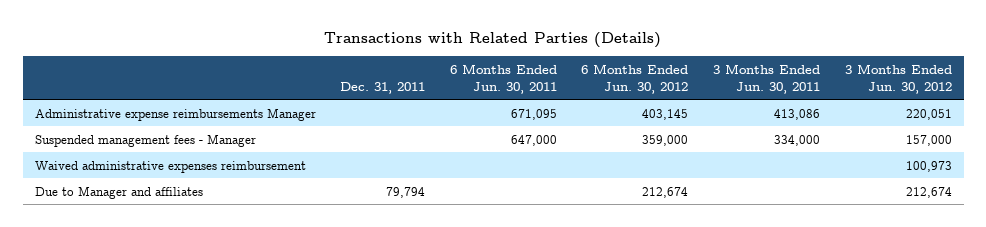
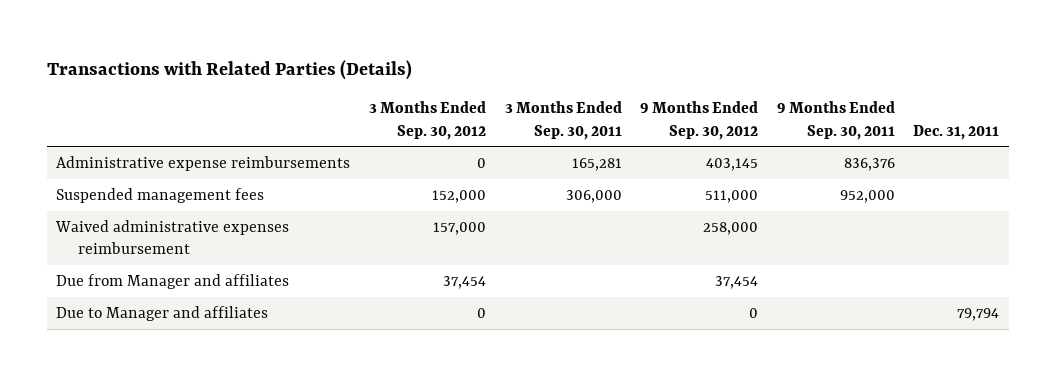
[449,64,557,94] 6 Months Ended Jun. 30, 2011 -> none
[581,64,689,94] 6 Months Ended Jun. 30, 2012 -> none
[713,64,821,94] 3 Months Ended Jun. 30, 2011 -> none
[844,64,952,94] 3 Months Ended Jun. 30, 2012 -> none
none -> [368,101,486,140] 3 Months Ended Sep. 30, 2012
none -> [504,101,622,140] 3 Months Ended Sep. 30, 2011
none -> [640,101,759,140] 9 Months Ended Sep. 30, 2012
none -> [776,101,895,140] 9 Months Ended Sep. 30, 2011
[34,107,316,121] Administrative expense reimbursements Manager -> [56,155,351,171] Administrative expense reimbursements
[34,133,256,147] Suspended management fees - Manager -> [56,187,265,203] Suspended management fees
none -> [56,273,290,289] Due from Manager and affiliates

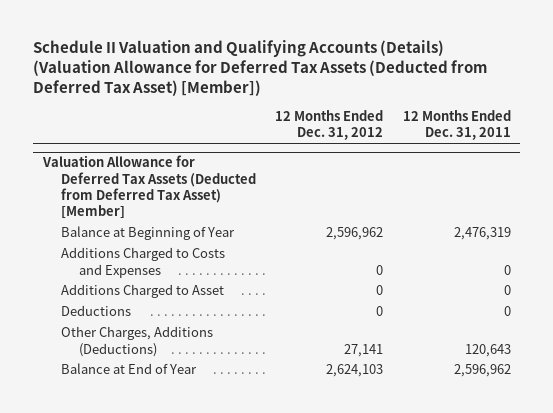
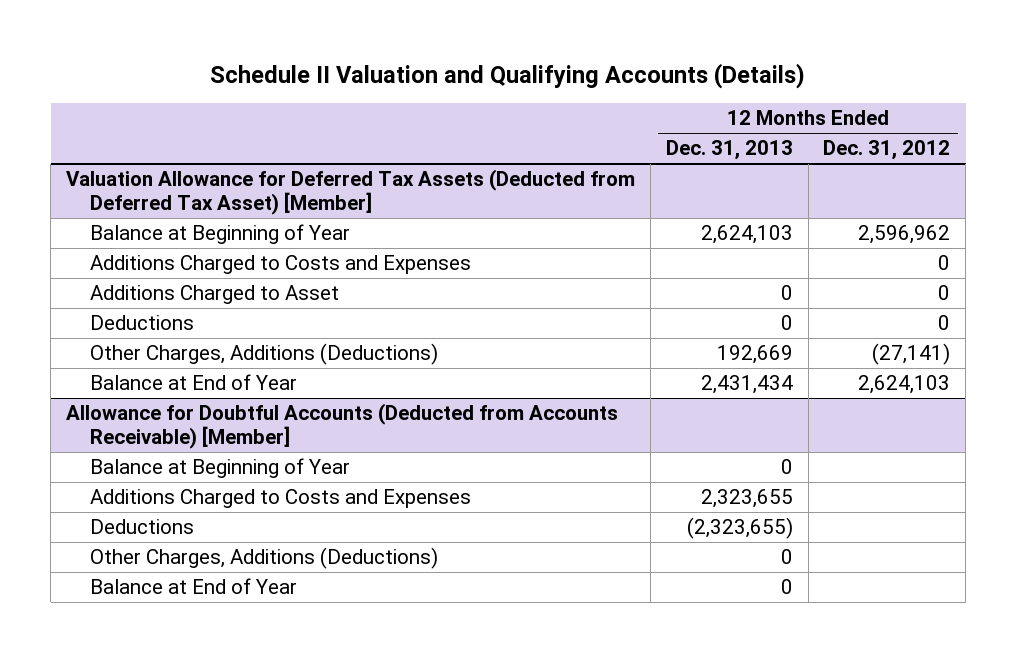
[32,39,487,96] Schedule II Valuation and Qualifying Accounts (Details) (Valuation Allowance for Deferred Tax Assets (Deducted from Deferred Tax Asset) [Member]) -> [210,62,806,89] Schedule II Valuation and Qualifying Accounts (Details)
[402,109,511,141] 12 Months Ended Dec. 31, 2011 -> none
none -> [665,140,793,161] Dec. 31, 2013
[344,343,384,357] 27,141 -> [872,343,951,366] (27,141)
none -> [66,403,619,450] Allowance for Doubtful Accounts (Deducted from Accounts Receivable) [Member]
none -> [89,458,350,479] Balance at Beginning of Year
none -> [89,489,471,509] Additions Charged to Costs and Expenses
none -> [89,519,194,535] Deductions
none -> [89,547,438,570] Other Charges, Additions (Deductions)
none -> [89,578,297,595] Balance at End of Year

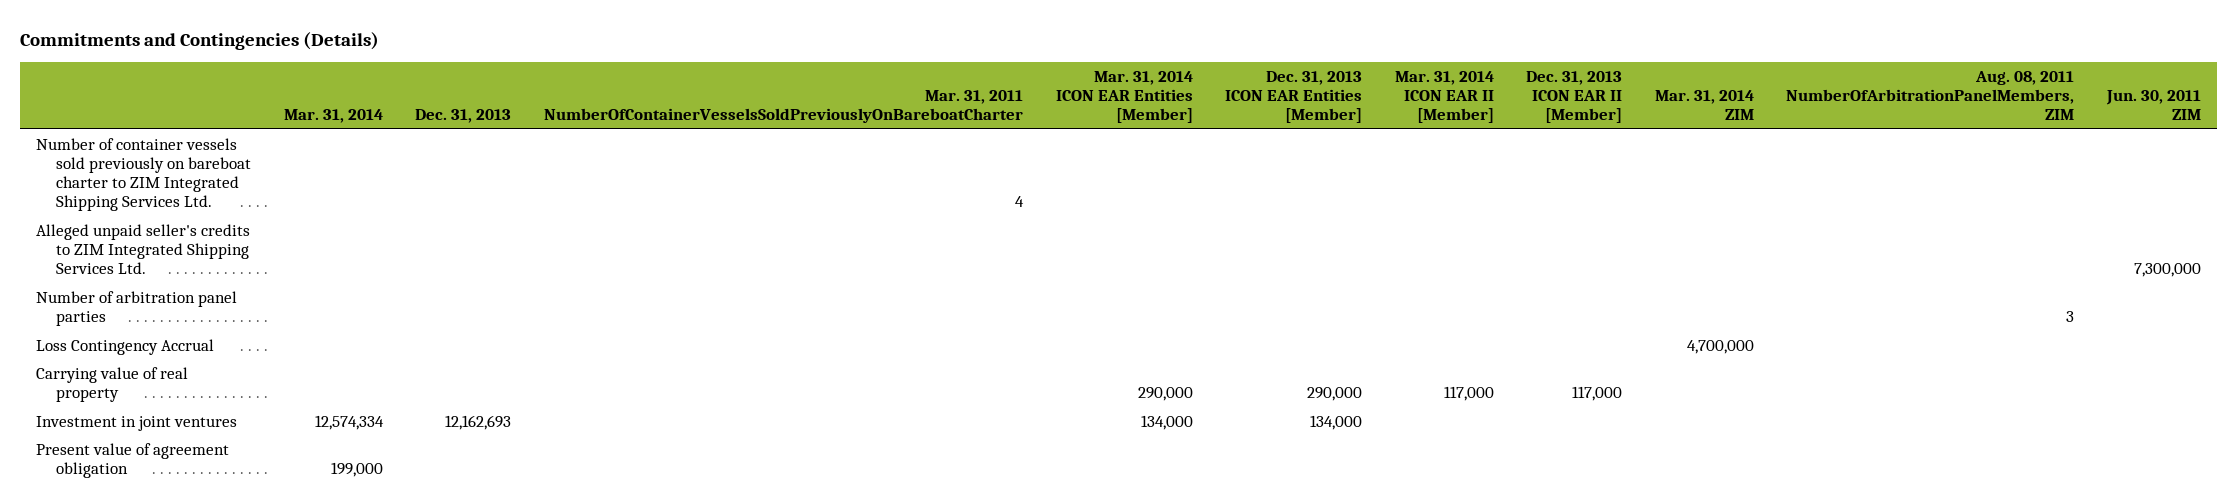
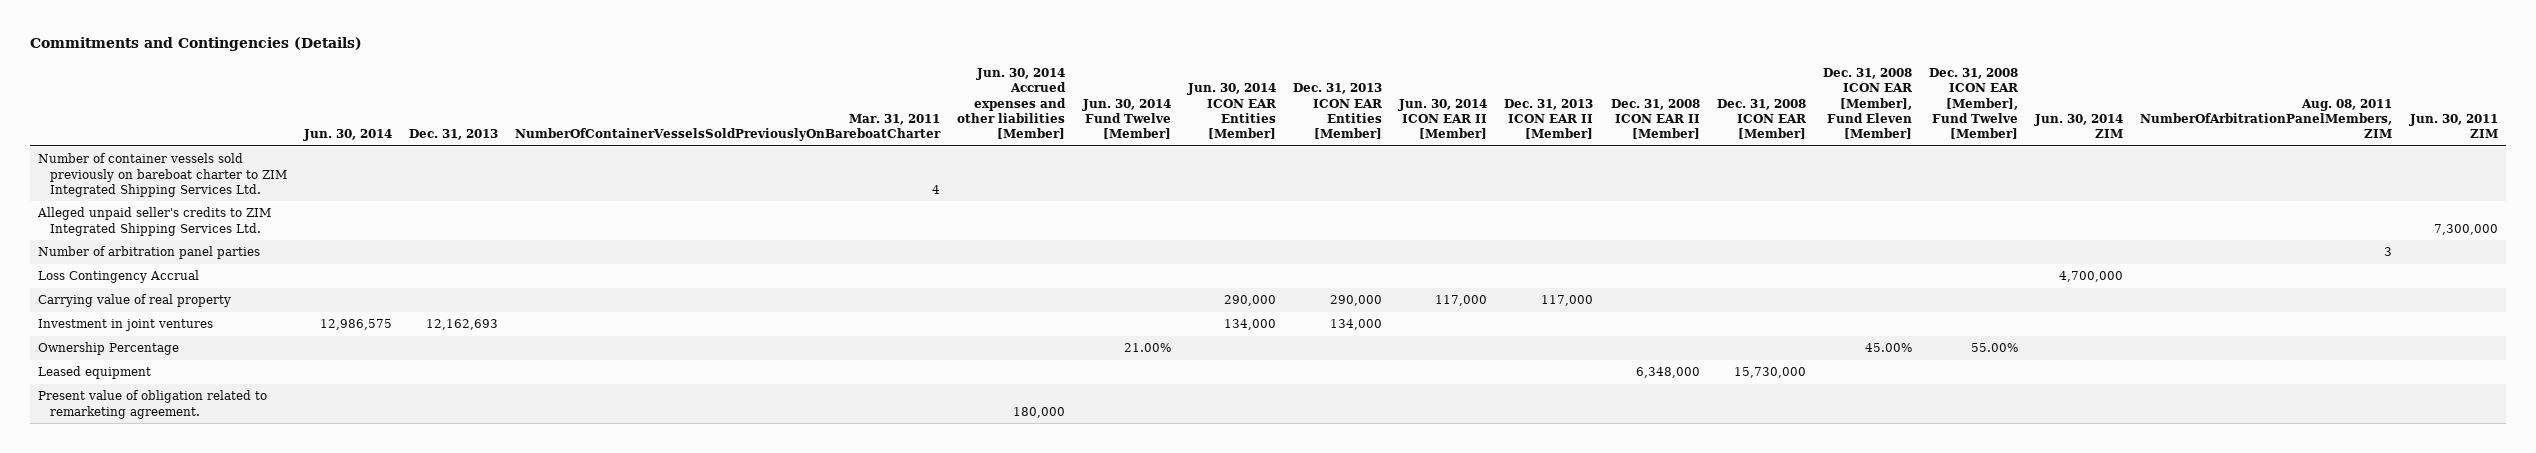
[283,109,383,124] Mar. 31, 2014 -> none
[1055,70,1193,124] Mar. 31, 2014 ICON EAR Entities [Member] -> none
[1394,70,1494,124] Mar. 31, 2014 ICON EAR II [Member] -> none
[1654,90,1754,121] Mar. 31, 2014 ZIM -> none
none -> [302,129,392,142] Jun. 30, 2014
none -> [957,67,1067,140] Jun. 30, 2014 Accrued expenses and other liabilities [Member]
none -> [1081,98,1171,140] Jun. 30, 2014 Fund Twelve [Member]
none -> [1186,83,1277,140] Jun. 30, 2014 ICON EAR Entities [Member]
none -> [1398,98,1488,140] Jun. 30, 2014 ICON EAR II [Member]
none -> [1610,98,1700,140] Dec. 31, 2008 ICON EAR II [Member]
none -> [1716,98,1807,140] Dec. 31, 2008 ICON EAR [Member]
none -> [1822,67,1913,140] Dec. 31, 2008 ICON EAR [Member], Fund Eleven [Member]
none -> [1929,67,2020,140] Dec. 31, 2008 ICON EAR [Member], Fund Twelve [Member]
none -> [2034,113,2124,139] Jun. 30, 2014 ZIM
none -> [38,342,180,356] Ownership Percentage
none -> [38,366,152,380] Leased equipment
[36,442,230,479] Present value of agreement obligation -> [38,390,268,419] Present value of obligation related to remarketing agreement.

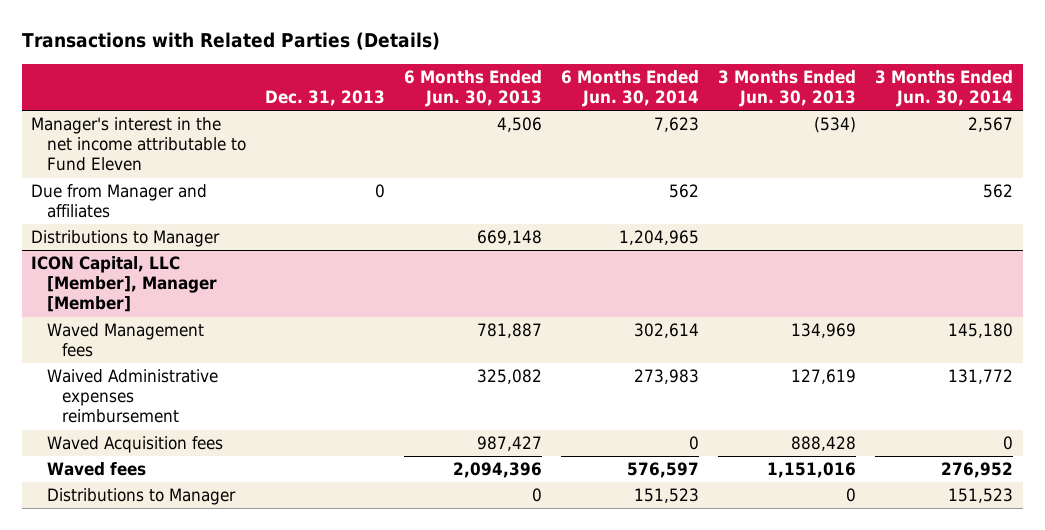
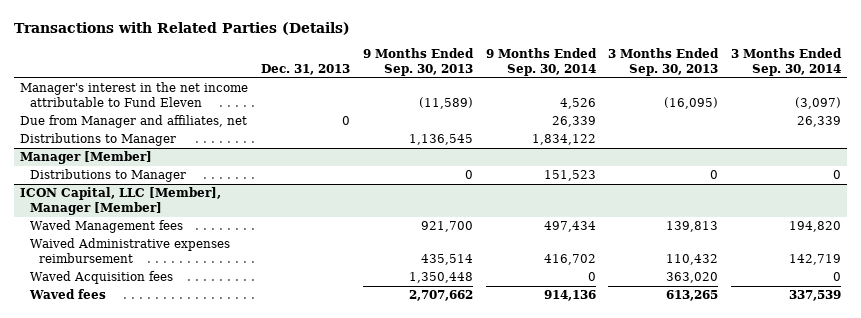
[403,70,542,108] 6 Months Ended Jun. 30, 2013 -> none
[561,70,700,108] 6 Months Ended Jun. 30, 2014 -> none
[718,70,857,108] 3 Months Ended Jun. 30, 2013 -> none
[875,70,1014,108] 3 Months Ended Jun. 30, 2014 -> none
none -> [362,48,474,77] 9 Months Ended Sep. 30, 2013
none -> [485,48,597,77] 9 Months Ended Sep. 30, 2014
none -> [608,48,720,77] 3 Months Ended Sep. 30, 2013
none -> [731,48,843,77] 3 Months Ended Sep. 30, 2014
[31,184,208,219] Due from Manager and affiliates -> [20,115,248,129] Due from Manager and affiliates, net
none -> [20,151,153,165] Manager [Member]
none -> [29,169,186,183] Distributions to Manager
[46,488,236,506] Distributions to Manager -> none

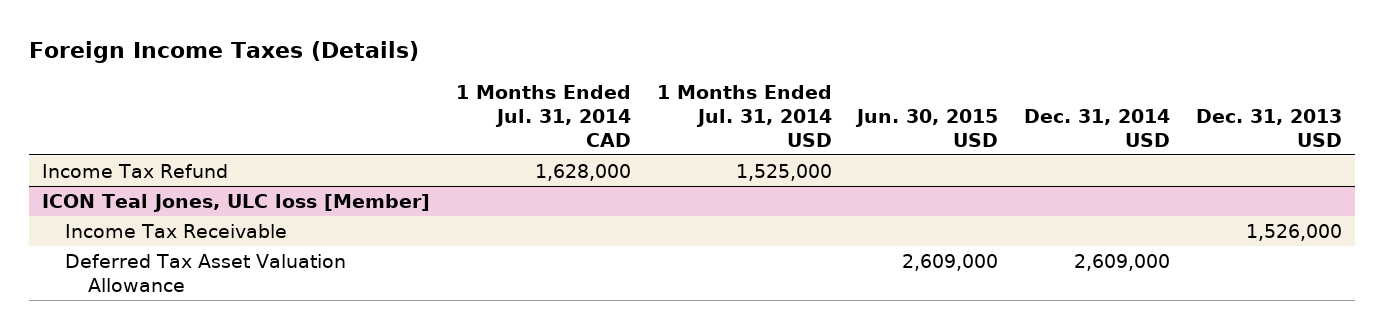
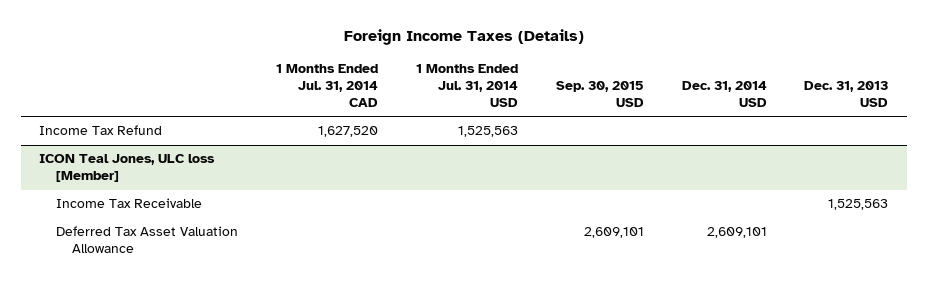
[855,108,999,147] Jun. 30, 2015 USD -> none
none -> [555,80,644,107] Sep. 30, 2015 USD
[534,163,631,181] 1,628,000 -> [317,126,378,138] 1,627,520
[735,163,832,181] 1,525,000 -> [457,126,518,138] 1,525,563
[1245,223,1342,241] 1,526,000 -> [828,199,889,211] 1,525,563
[1073,253,1170,271] 2,609,000 -> [706,227,767,239] 2,609,101

